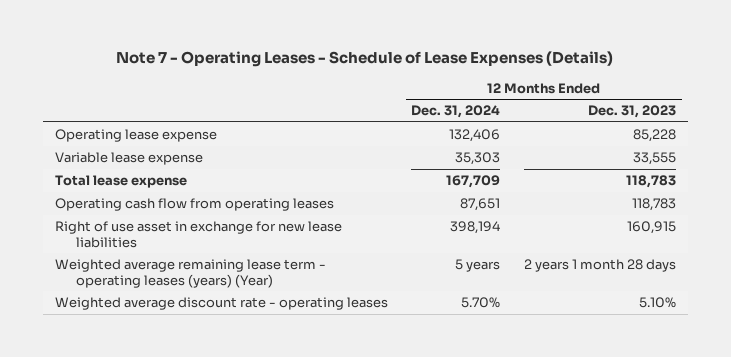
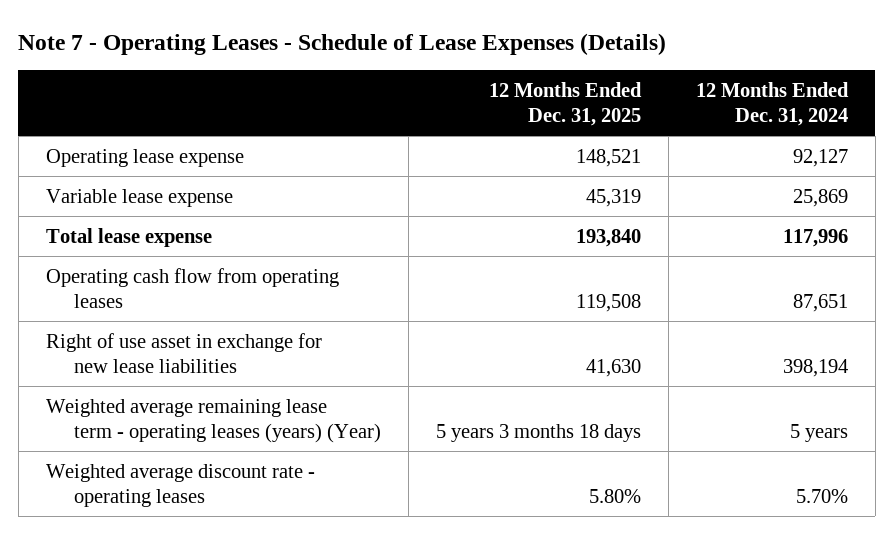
[588,105,677,119] Dec. 31, 2023 -> none
none -> [488,81,642,127] 12 Months Ended Dec. 31, 2025
[449,129,501,143] 132,406 -> [792,148,848,167] 92,127
[455,152,501,166] 35,303 -> [792,188,848,207] 25,869
[446,175,501,189] 167,709 -> [782,228,848,247] 117,996

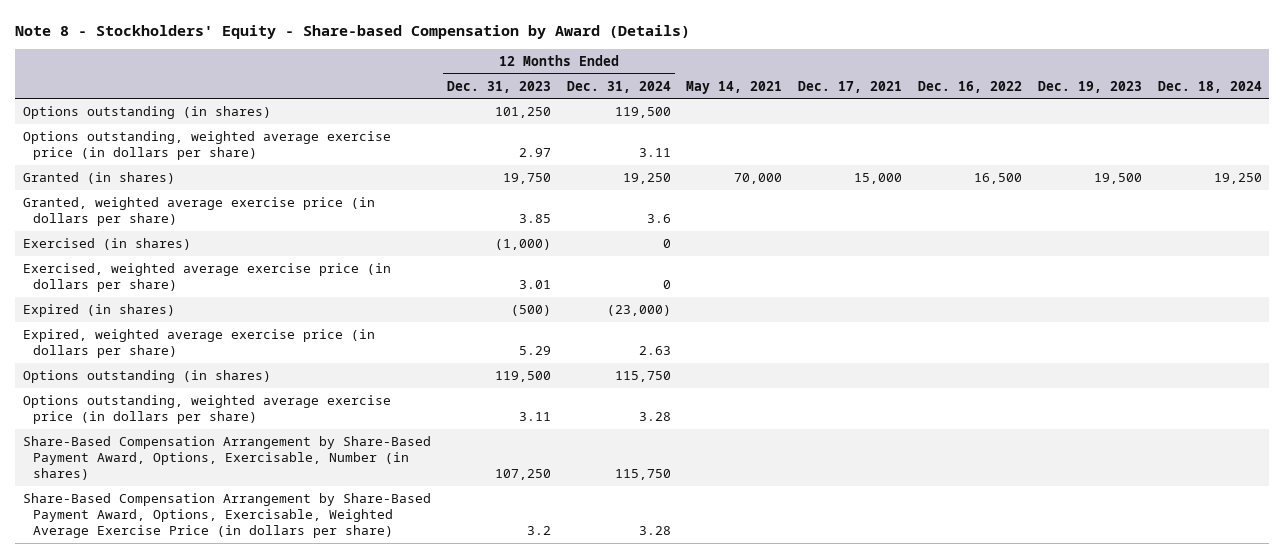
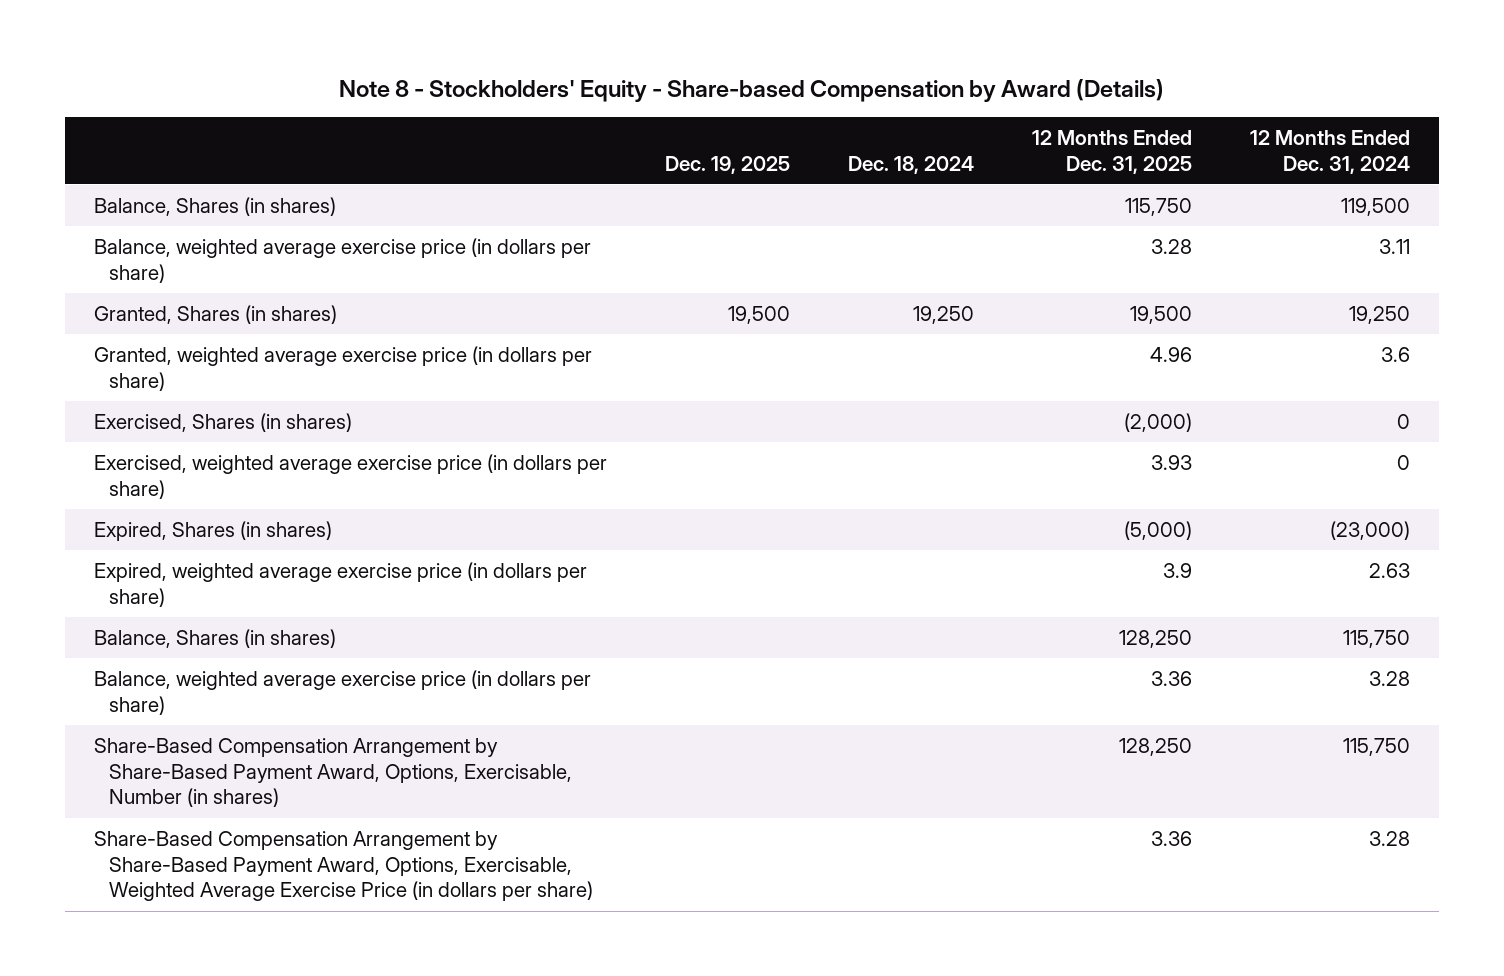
[446,80,551,93] Dec. 31, 2023 -> none
[686,80,783,94] May 14, 2021 -> none
[798,80,903,93] Dec. 17, 2021 -> none
[917,80,1022,93] Dec. 16, 2022 -> none
[1037,80,1142,93] Dec. 19, 2023 -> none
none -> [665,155,791,174] Dec. 19, 2025
none -> [1032,129,1193,174] 12 Months Ended Dec. 31, 2025
[23,106,272,120] Options outstanding (in shares) -> [94,197,337,217] Balance, Shares (in shares)
[23,131,392,161] Options outstanding, weighted average exercise price (in dollars per share) -> [94,238,592,283] Balance, weighted average exercise price (in dollars per share)
[23,172,176,185] Granted (in shares) -> [94,305,338,325] Granted, Shares (in shares)
[23,238,192,251] Exercised (in shares) -> [94,413,353,433] Exercised, Shares (in shares)
[23,304,176,318] Expired (in shares) -> [94,521,333,542] Expired, Shares (in shares)
[23,370,272,384] Options outstanding (in shares) -> [94,629,337,649] Balance, Shares (in shares)
[23,395,392,425] Options outstanding, weighted average exercise price (in dollars per share) -> [94,670,592,715] Balance, weighted average exercise price (in dollars per share)

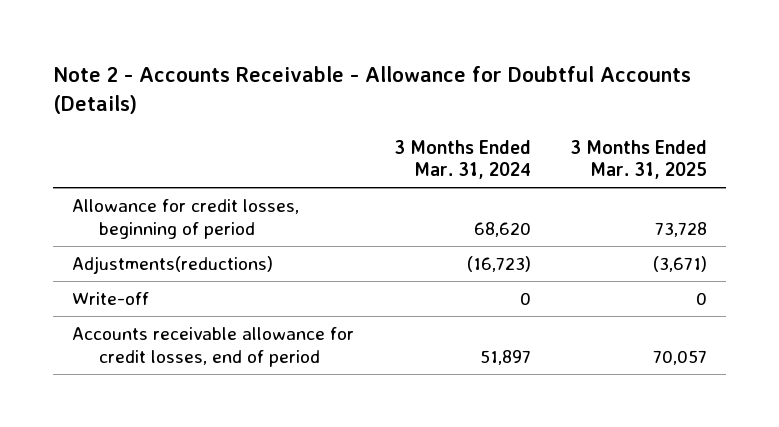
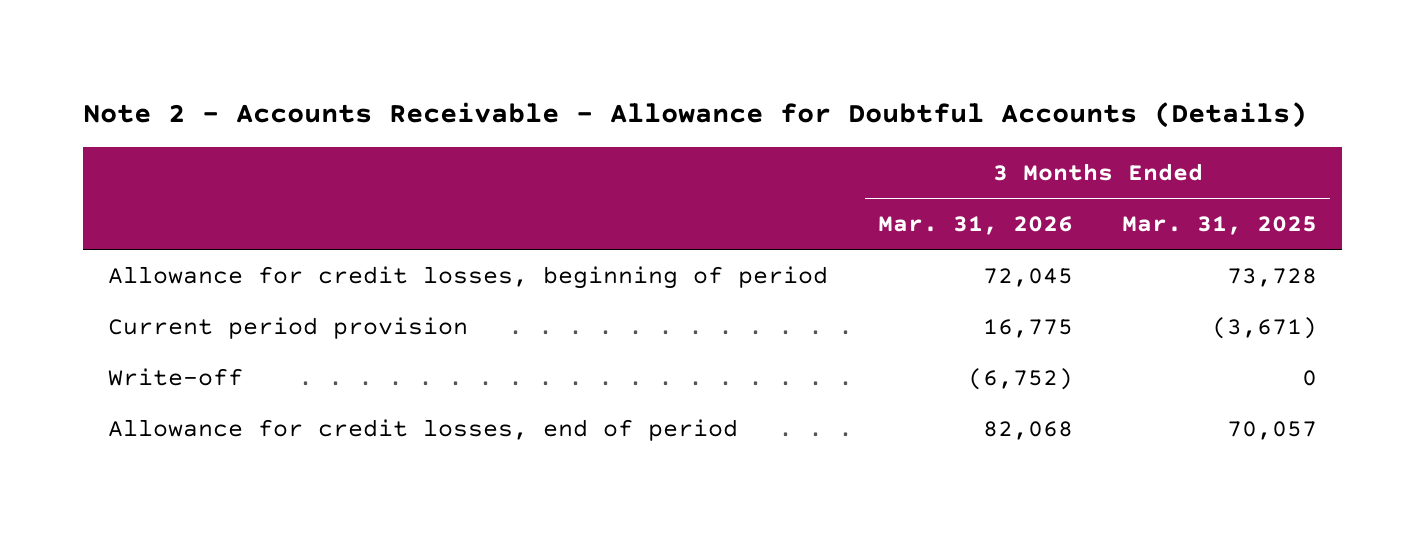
[393,139,531,180] 3 Months Ended Mar. 31, 2024 -> none
none -> [877,216,1073,236] Mar. 31, 2026
[72,255,274,274] Adjustments(reductions) -> [108,316,469,339] Current period provision
[72,326,355,367] Accounts receivable allowance for credit losses, end of period -> [108,418,739,441] Allowance for credit losses, end of period

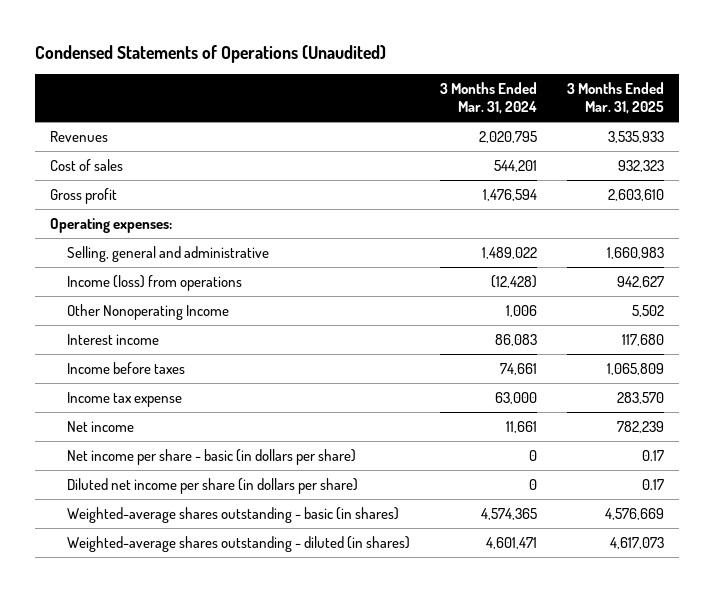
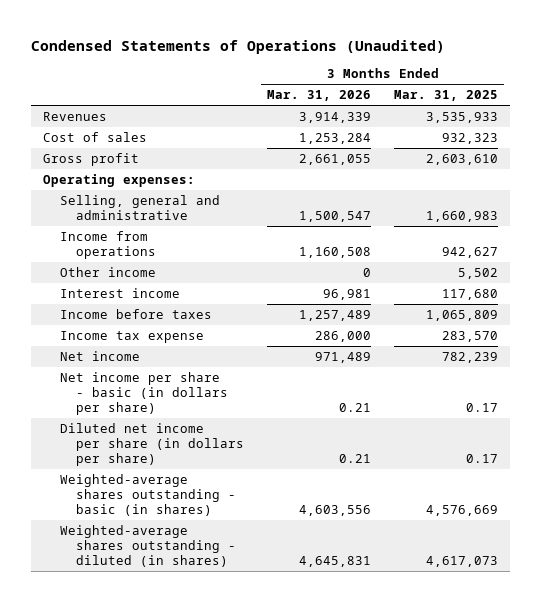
[439,81,537,115] 3 Months Ended Mar. 31, 2024 -> none
none -> [267,90,372,102] Mar. 31, 2026
[66,274,242,291] Income (loss) from operations -> [59,230,157,259] Income from operations
[66,303,229,320] Other Nonoperating Income -> [59,266,156,277] Other income

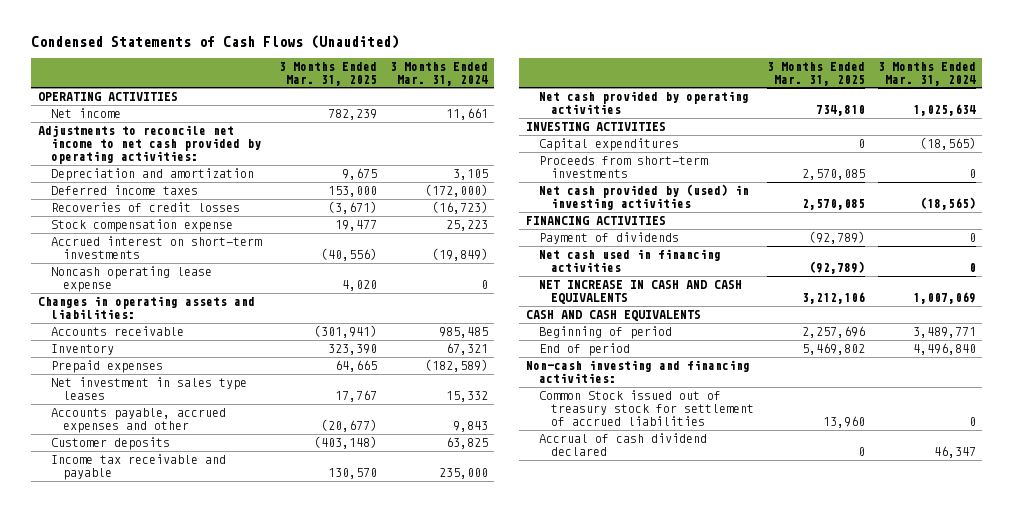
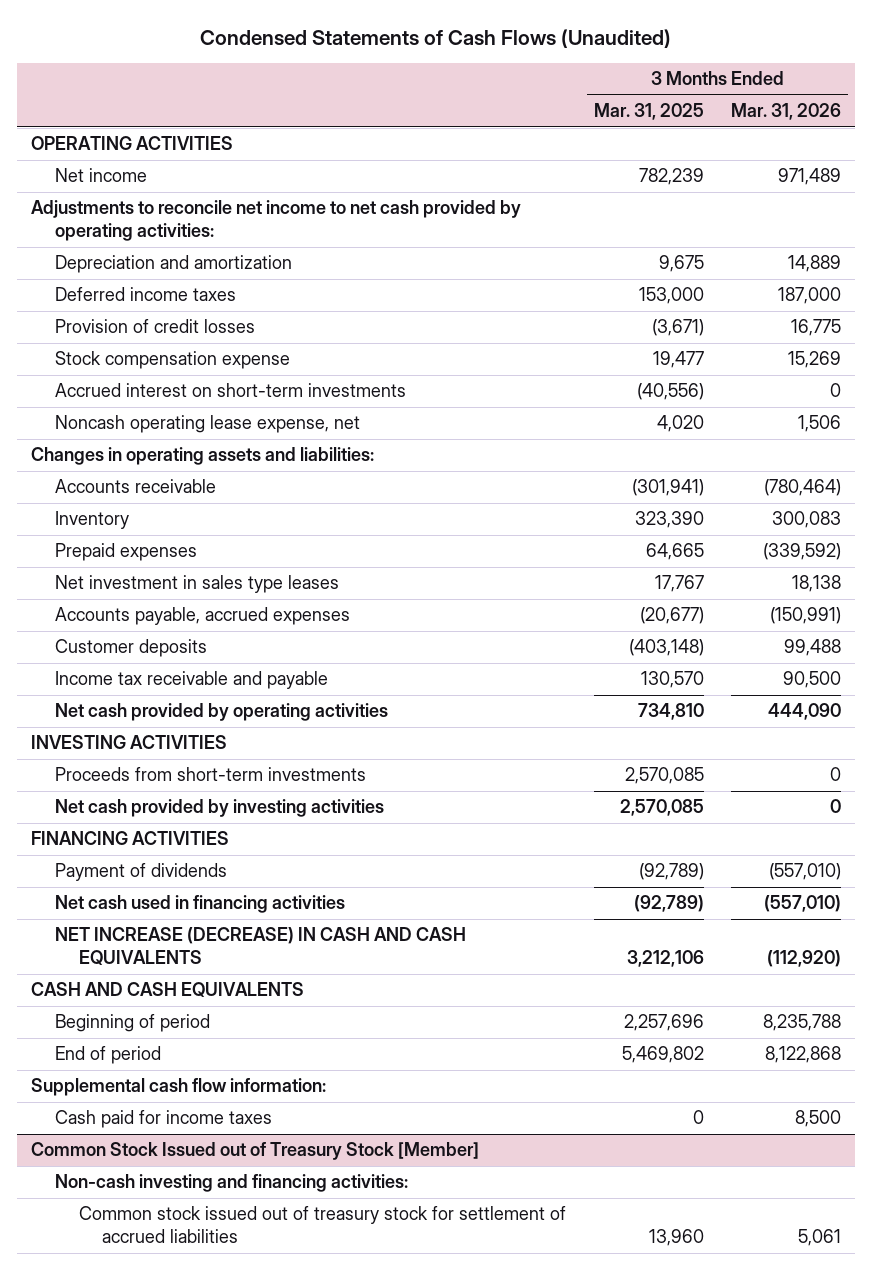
[389,61,488,86] 3 Months Ended Mar. 31, 2024 -> none
none -> [731,103,842,121] Mar. 31, 2026
[50,202,240,213] Recoveries of credit losses -> [54,319,255,334] Provision of credit losses
[50,266,212,293] Noncash operating lease expense -> [54,415,360,434] Noncash operating lease expense, net
[50,408,226,434] Accounts payable, accrued expenses and other -> [54,607,350,626] Accounts payable, accrued expenses
[538,138,679,152] Capital expenditures -> none
[538,184,749,211] Net cash provided by (used) in investing activities -> [54,799,384,818] Net cash provided by investing activities
[538,280,742,305] NET INCREASE IN CASH AND CASH EQUIVALENTS -> [54,927,466,966] NET INCREASE (DECREASE) IN CASH AND CASH EQUIVALENTS
none -> [31,1078,327,1097] Supplemental cash flow information:
none -> [54,1110,272,1129] Cash paid for income taxes
none -> [31,1142,480,1161] Common Stock Issued out of Treasury Stock [Member]
[538,433,707,457] Accrual of cash dividend declared -> none
[538,390,755,427] Common Stock issued out of treasury stock for settlement of accrued liabilities -> [78,1206,566,1244] Common stock issued out of treasury stock for settlement of accrued liabilities

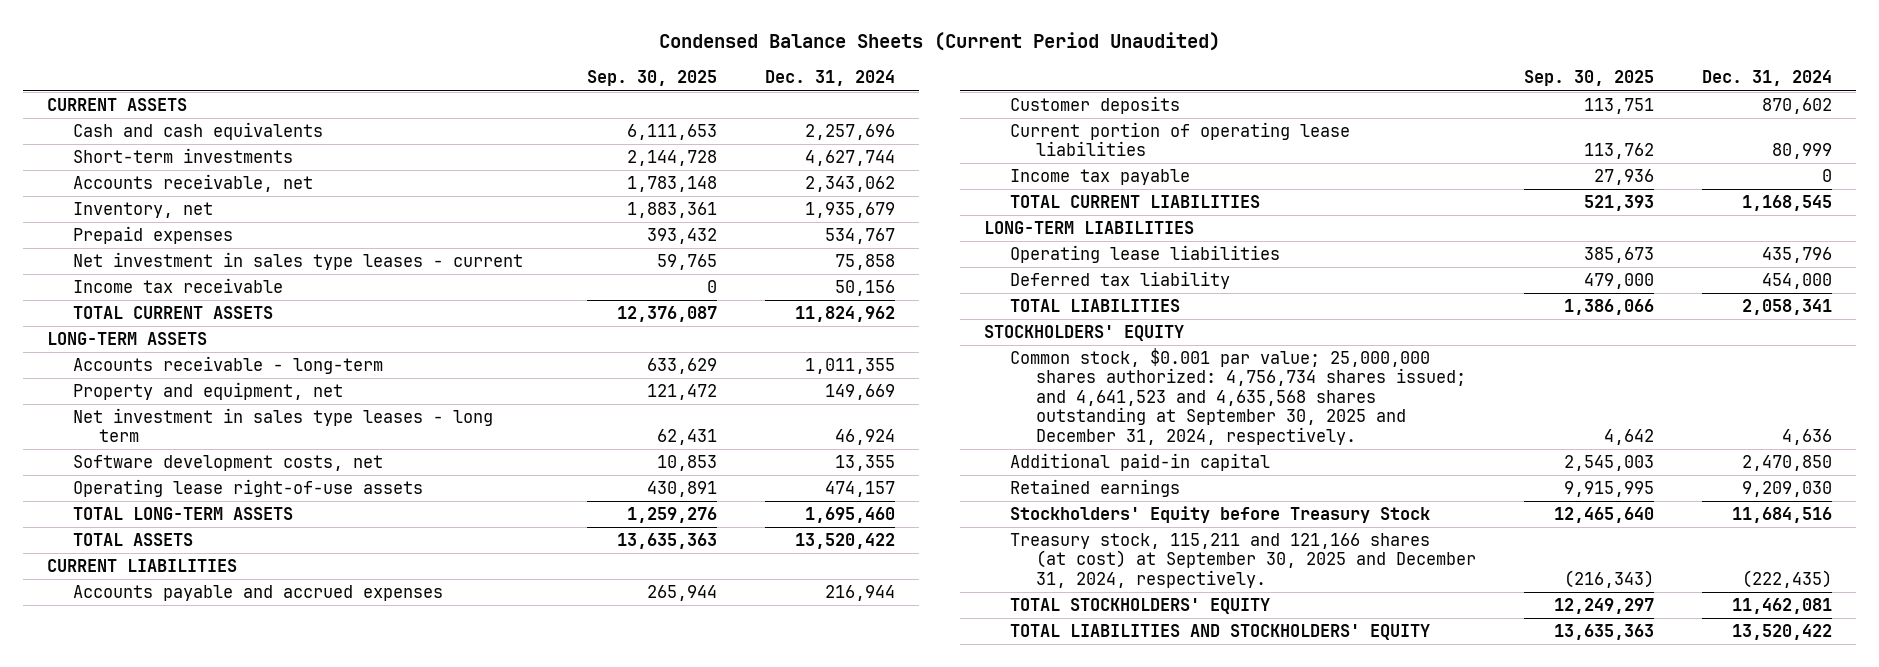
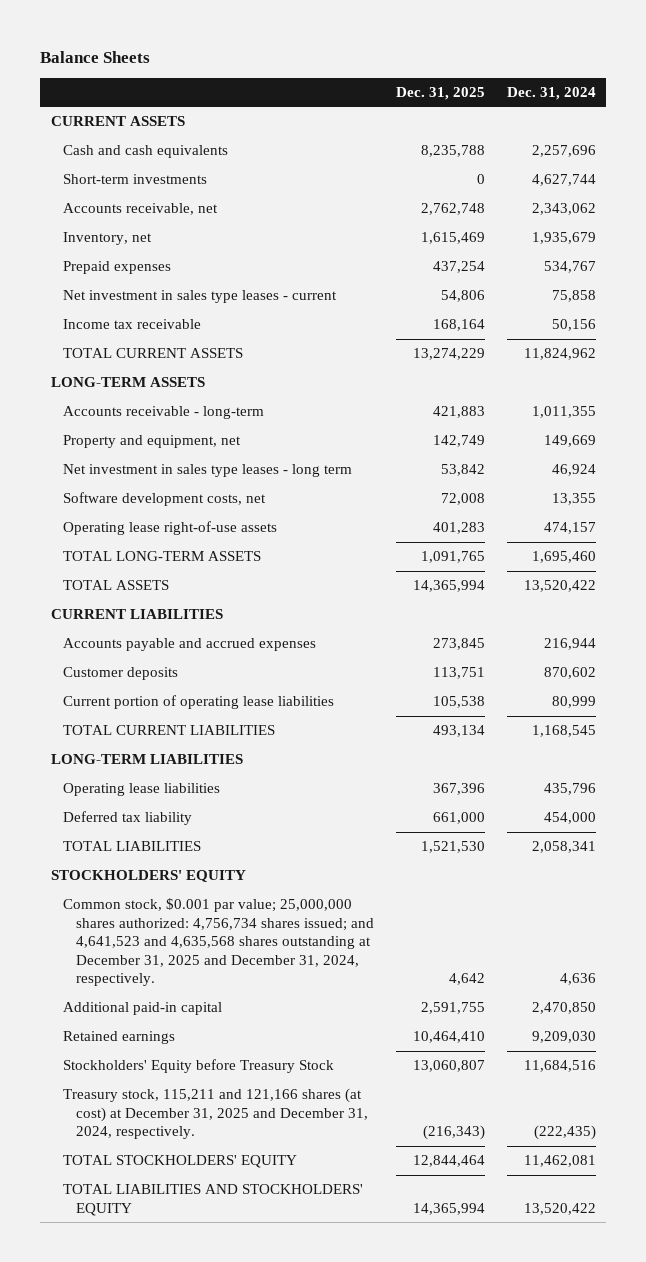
[658,32,1220,52] Condensed Balance Sheets (Current Period Unaudited) -> [39,50,150,63] Balance Sheets
[587,70,718,87] Sep. 30, 2025 -> none
none -> [395,86,485,100] Dec. 31, 2025
[1010,168,1191,185] Income tax payable -> none
[1010,347,1467,446] Common stock, $0.001 par value; 25,000,000 shares authorized: 4,756,734 shares issued; and 4,641,523 and 4,635,568 shares outstanding at September 30, 2025 and December 31, 2024, respectively. -> [63,898,375,987] Common stock, $0.001 par value; 25,000,000 shares authorized: 4,756,734 shares issued; and 4,641,523 and 4,635,568 shares outstanding at December 31, 2025 and December 31, 2024, respectively.
[1010,532,1477,588] Treasury stock, 115,211 and 121,166 shares (at cost) at September 30, 2025 and December 31, 2024, respectively. -> [63,1088,369,1140] Treasury stock, 115,211 and 121,166 shares (at cost) at December 31, 2025 and December 31, 2024, respectively.

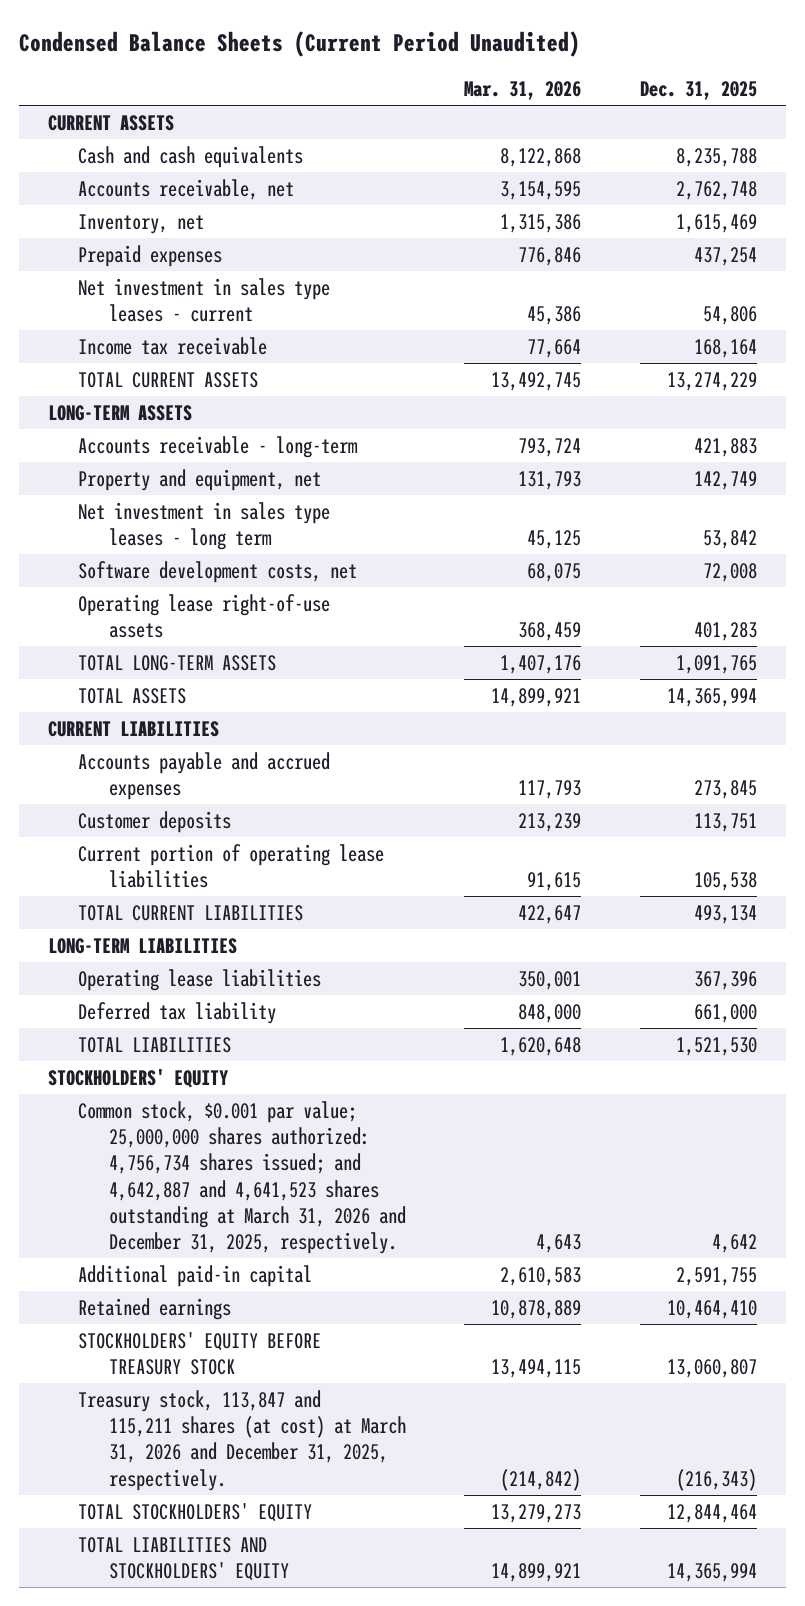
[39,50,150,63] Balance Sheets -> [18,31,580,58] Condensed Balance Sheets (Current Period Unaudited)
[506,86,596,100] Dec. 31, 2024 -> none
none -> [464,80,582,100] Mar. 31, 2026
[63,174,208,185] Short-term investments -> none
[63,898,375,987] Common stock, $0.001 par value; 25,000,000 shares authorized: 4,756,734 shares issued; and 4,641,523 and 4,635,568 shares outstanding at December 31, 2025 and December 31, 2024, respectively. -> [78,1100,406,1254] Common stock, $0.001 par value; 25,000,000 shares authorized: 4,756,734 shares issued; and 4,642,887 and 4,641,523 shares outstanding at March 31, 2026 and December 31, 2025, respectively.
[63,1059,335,1074] Stockholders' Equity before Treasury Stock -> [78,1331,322,1376] STOCKHOLDERS' EQUITY BEFORE TREASURY STOCK
[63,1088,369,1140] Treasury stock, 115,211 and 121,166 shares (at cost) at December 31, 2025 and December 31, 2024, respectively. -> [78,1389,406,1491] Treasury stock, 113,847 and 115,211 shares (at cost) at March 31, 2026 and December 31, 2025, respectively.

